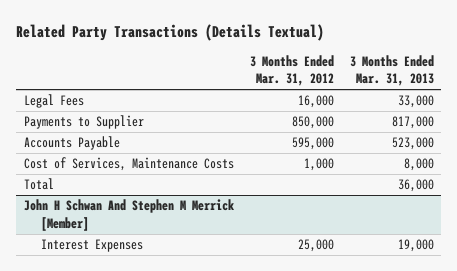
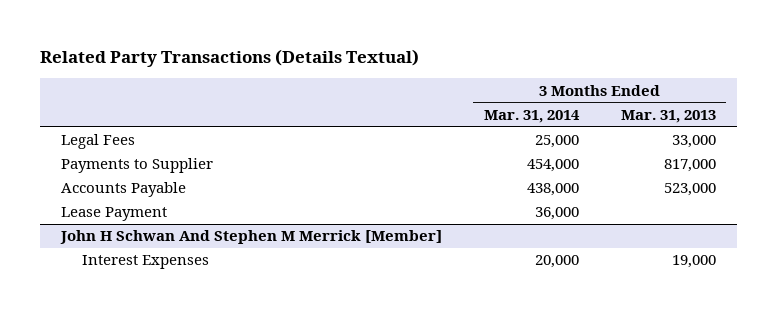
[249,55,334,87] 3 Months Ended Mar. 31, 2012 -> none
none -> [483,109,580,123] Mar. 31, 2014
[23,157,234,172] Cost of Services, Maintenance Costs -> none
[23,178,54,191] Total -> none
none -> [60,207,167,222] Lease Payment

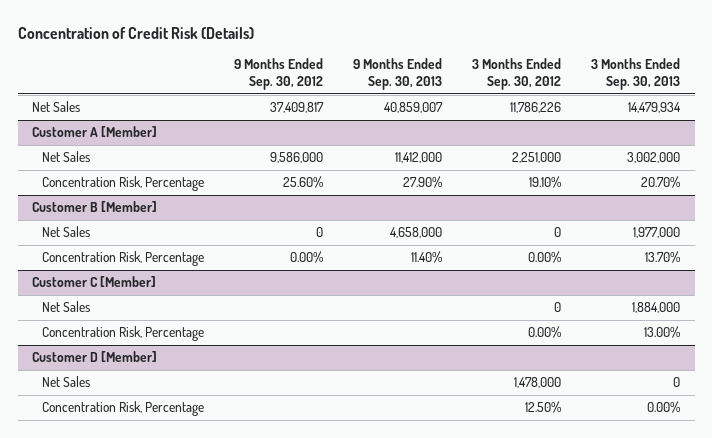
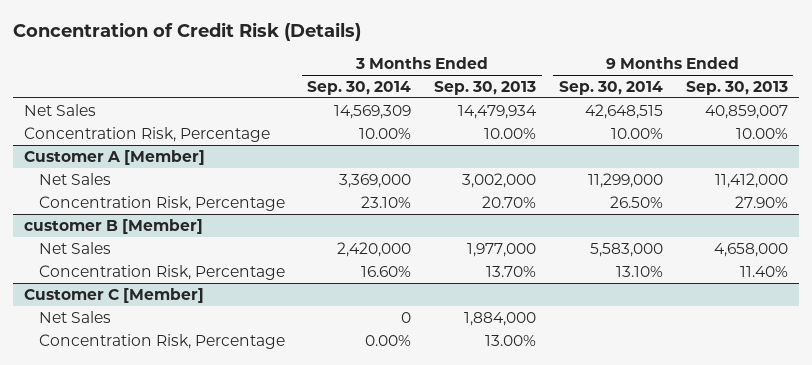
[234,58,324,91] 9 Months Ended Sep. 30, 2012 -> none
[471,58,561,91] 3 Months Ended Sep. 30, 2012 -> none
none -> [307,80,412,95] Sep. 30, 2014
none -> [558,80,663,95] Sep. 30, 2014
none -> [24,126,271,142] Concentration Risk, Percentage
[32,201,158,213] Customer B [Member] -> [24,218,204,234] customer B [Member]
[32,351,158,363] Customer D [Member] -> none
[42,376,91,388] Net Sales -> none
[42,401,205,417] Concentration Risk, Percentage -> none

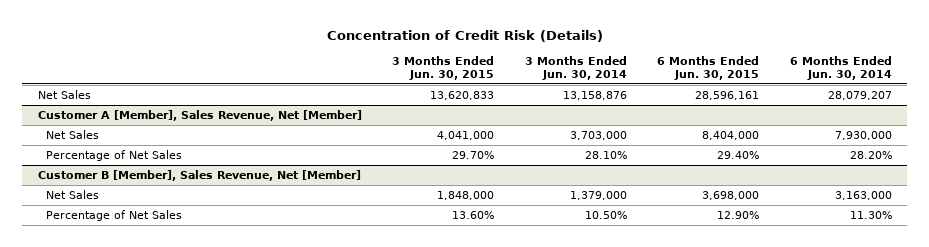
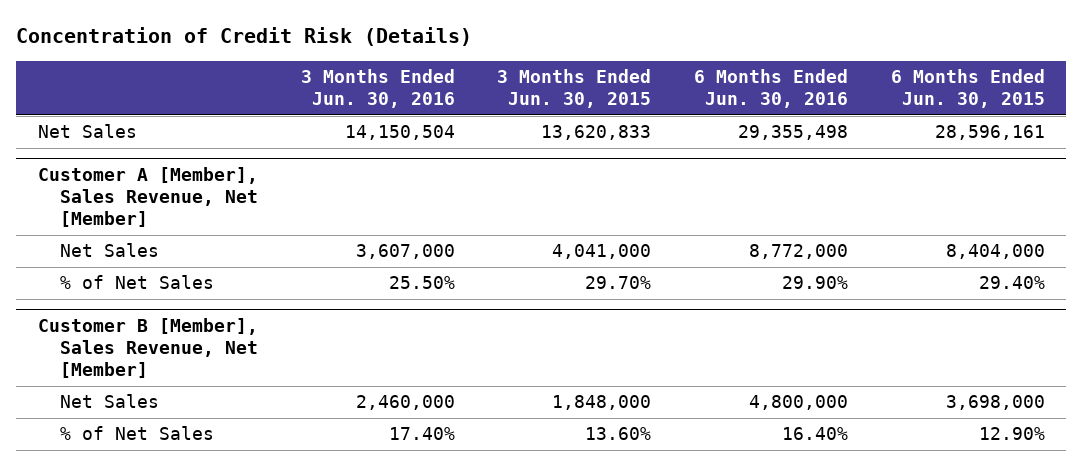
[524,55,627,80] 3 Months Ended Jun. 30, 2014 -> none
[789,55,892,80] 6 Months Ended Jun. 30, 2014 -> none
none -> [300,69,455,108] 3 Months Ended Jun. 30, 2016
none -> [694,69,849,108] 6 Months Ended Jun. 30, 2016
[46,150,183,162] Percentage of Net Sales -> [60,275,215,290] % of Net Sales
[46,210,183,222] Percentage of Net Sales -> [60,426,215,441] % of Net Sales

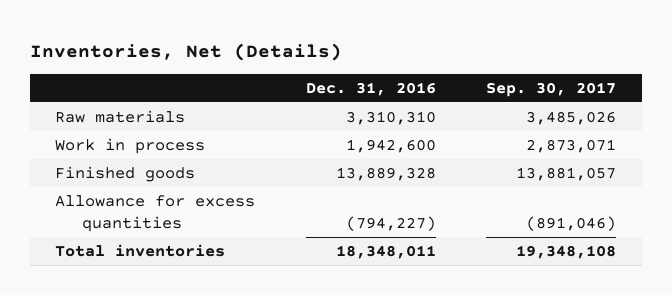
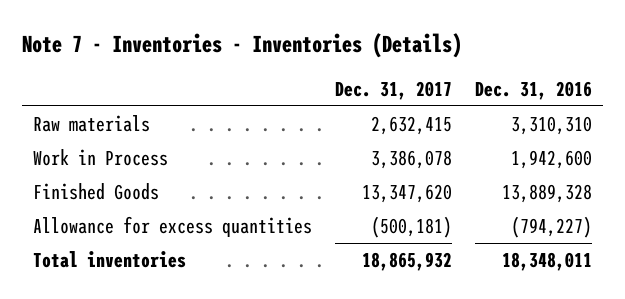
[29,42,342,61] Inventories, Net (Details) -> [21,33,462,59] Note 7 - Inventories - Inventories (Details)
[486,81,617,97] Sep. 30, 2017 -> none
none -> [335,80,453,100] Dec. 31, 2017
[55,138,206,155] Work in process -> [33,148,169,166] Work in Process
[55,166,196,183] Finished goods -> [33,182,160,200] Finished Goods

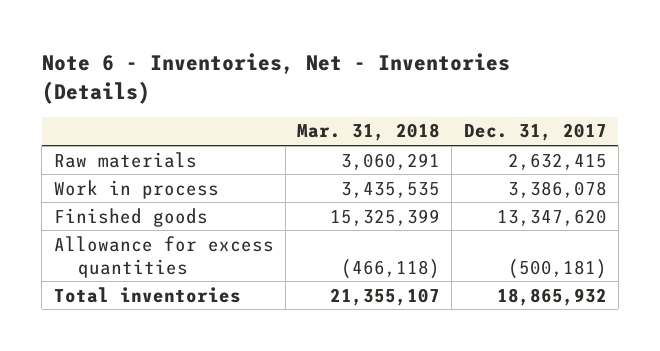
[21,33,462,59] Note 7 - Inventories - Inventories (Details) -> [41,53,510,104] Note 6 - Inventories, Net - Inventories (Details)
[474,80,592,100] Dec. 31, 2016 -> none
none -> [297,123,441,142] Mar. 31, 2018
[33,148,169,166] Work in Process -> [53,179,219,199] Work in process
[33,182,160,200] Finished Goods -> [53,207,208,227] Finished goods

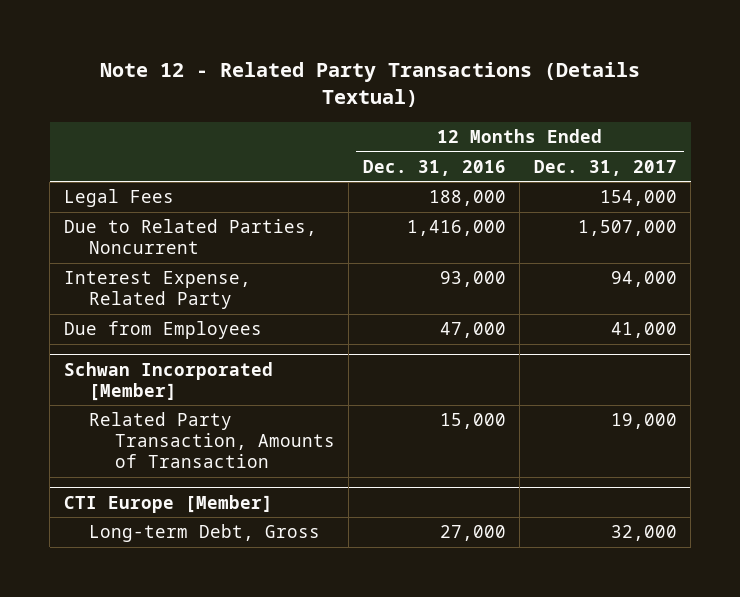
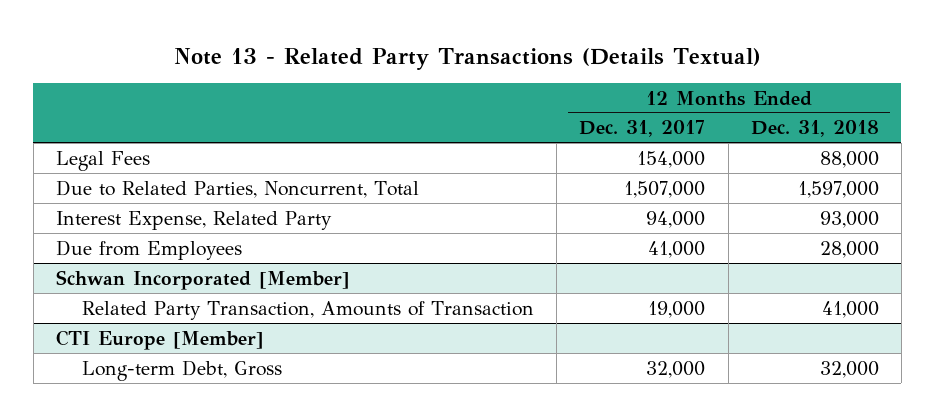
[100,62,641,108] Note 12 - Related Party Transactions (Details Textual) -> [174,47,762,70] Note 13 - Related Party Transactions (Details Textual)
[362,159,506,176] Dec. 31, 2016 -> none
none -> [750,120,879,138] Dec. 31, 2018
[63,219,317,255] Due to Related Parties, Noncurrent -> [55,179,419,198] Due to Related Parties, Noncurrent, Total

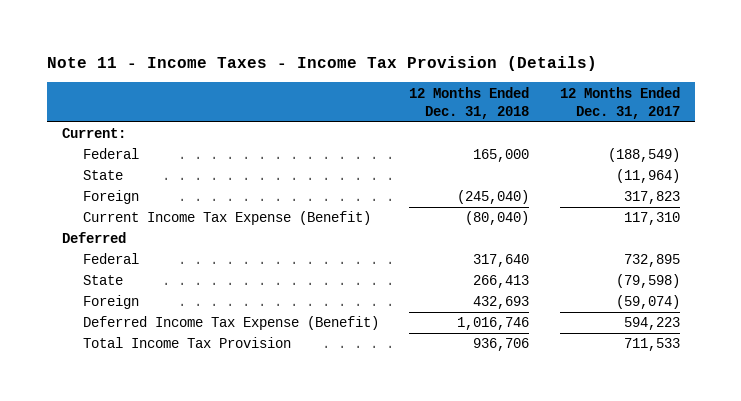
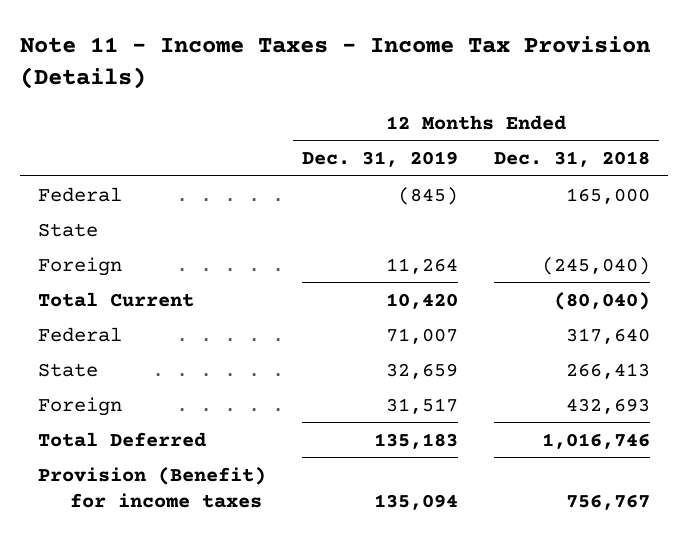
[559,86,680,119] 12 Months Ended Dec. 31, 2017 -> none
none -> [301,150,458,167] Dec. 31, 2019
[61,128,126,139] Current: -> none
[61,232,126,244] Deferred -> none
[83,211,372,226] Current Income Tax Expense (Benefit) -> [37,291,194,307] Total Current
[83,316,380,331] Deferred Income Tax Expense (Benefit) -> [37,431,206,447] Total Deferred
[83,337,292,349] Total Income Tax Provision -> [37,466,266,508] Provision (Benefit) for income taxes
[473,338,530,352] 936,706 -> [565,493,650,510] 756,767

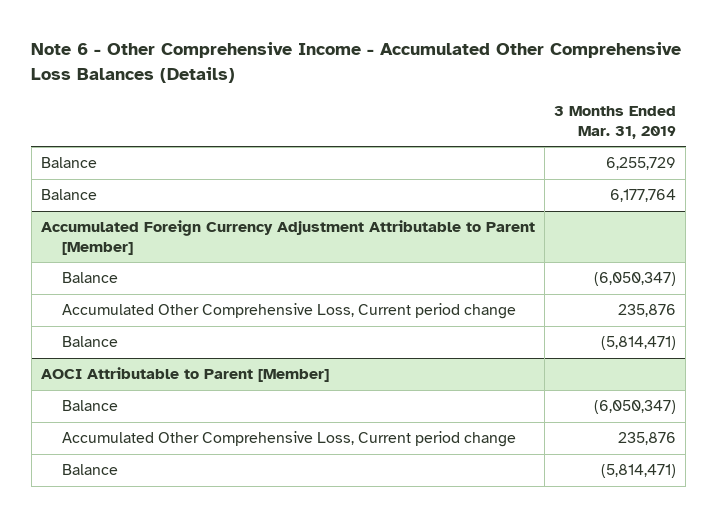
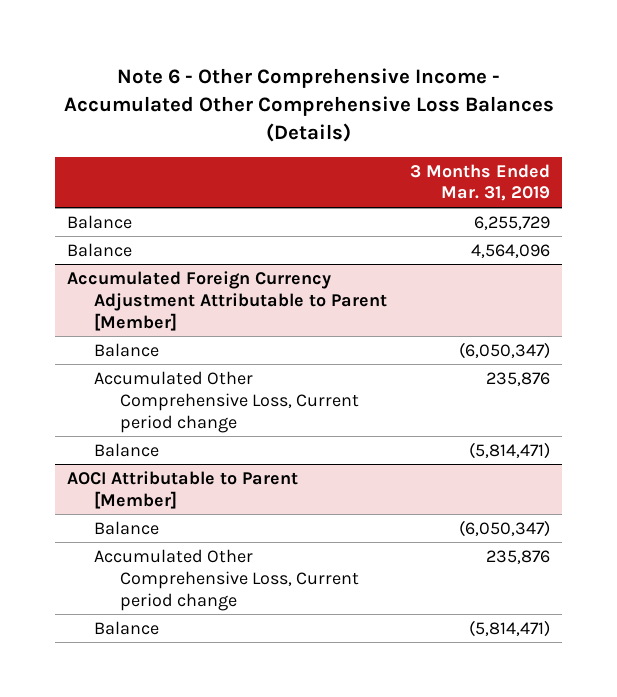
[610,189,677,203] 6,177,764 -> [471,243,551,258] 4,564,096

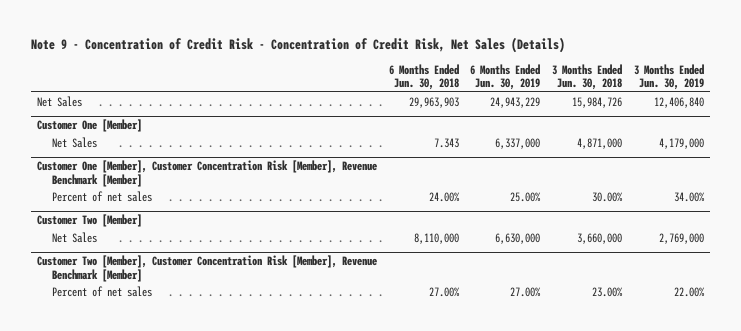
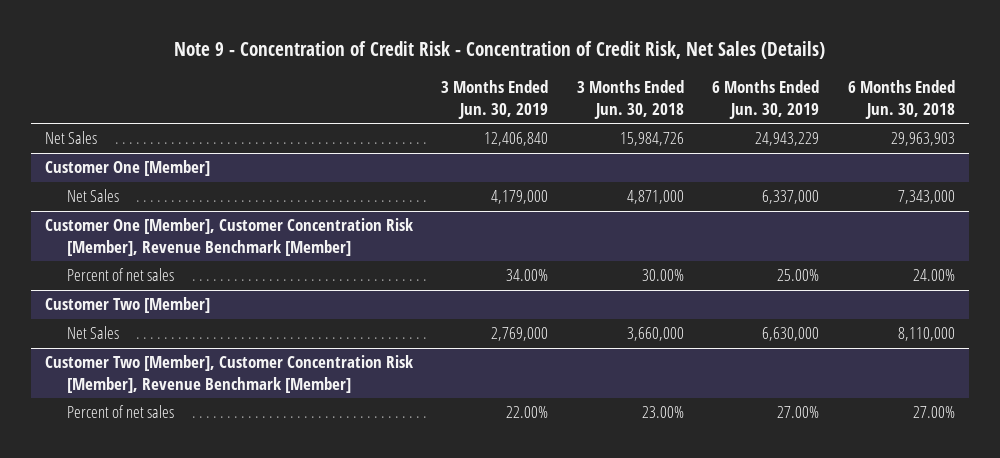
[433,137,459,148] 7.343 -> [897,190,955,205] 7,343,000

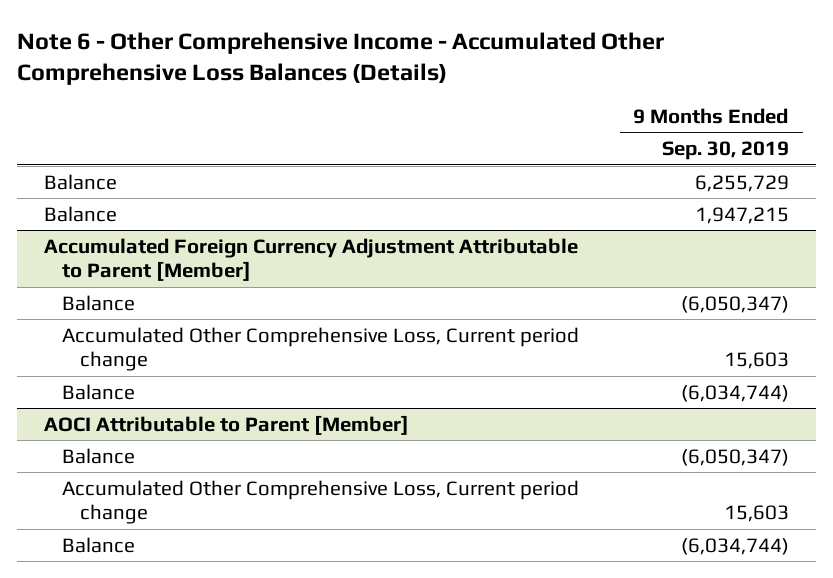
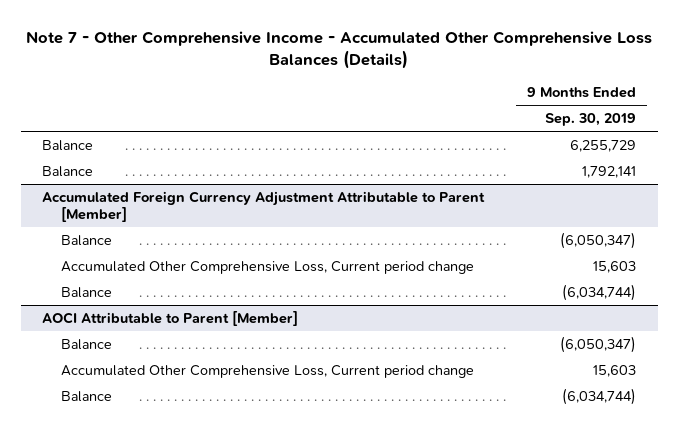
[16,31,664,86] Note 6 - Other Comprehensive Income - Accumulated Other Comprehensive Loss Balances (Details) -> [26,30,653,70] Note 7 - Other Comprehensive Income - Accumulated Other Comprehensive Loss Balances (Details)
[694,206,789,224] 1,947,215 -> [582,165,637,178] 1,792,141

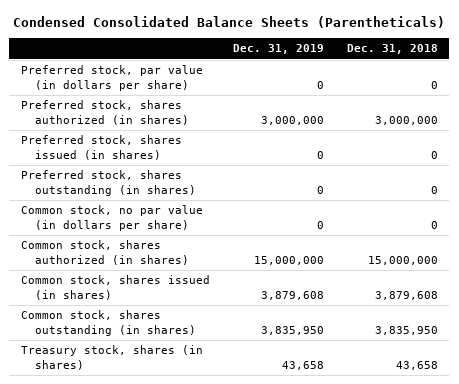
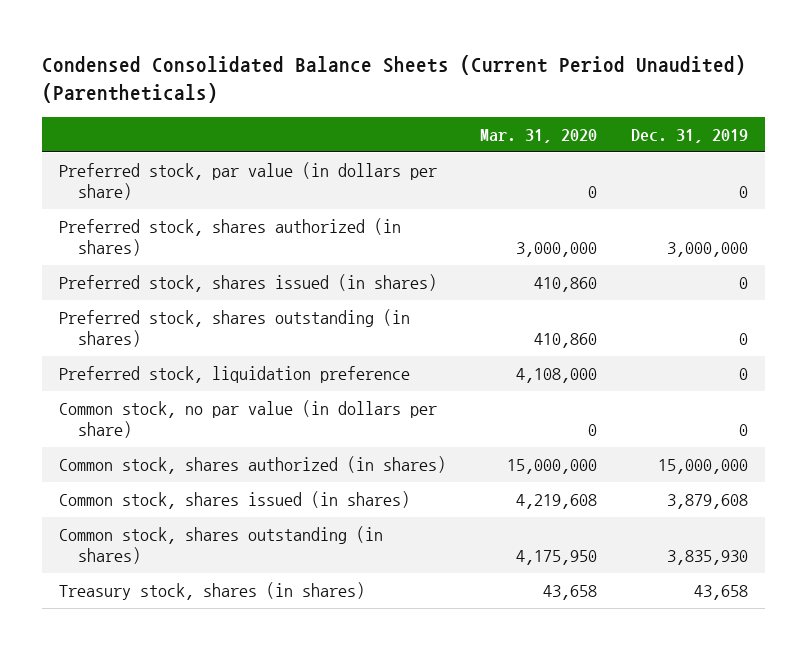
[13,15,446,28] Condensed Consolidated Balance Sheets (Parentheticals) -> [42,54,747,103] Condensed Consolidated Balance Sheets (Current Period Unaudited) (Parentheticals)
[346,44,438,55] Dec. 31, 2018 -> none
none -> [480,129,598,144] Mar. 31, 2020
none -> [59,366,411,384] Preferred stock, liquidation preference
[260,325,324,335] 3,835,950 -> [667,550,749,566] 3,835,930

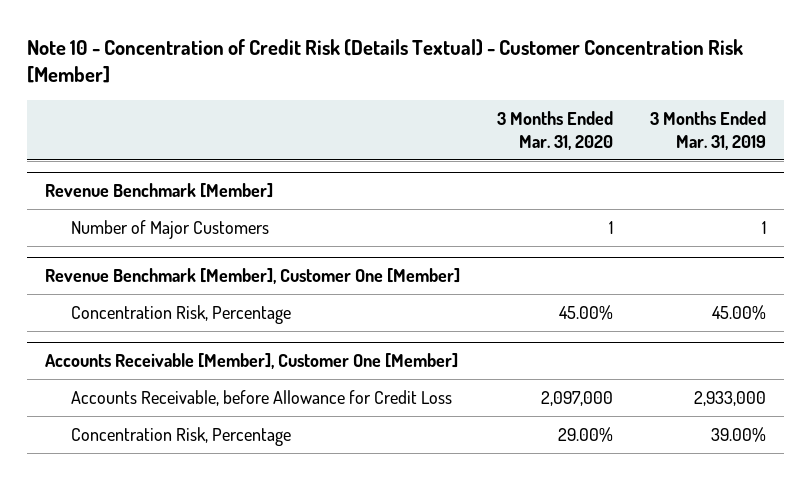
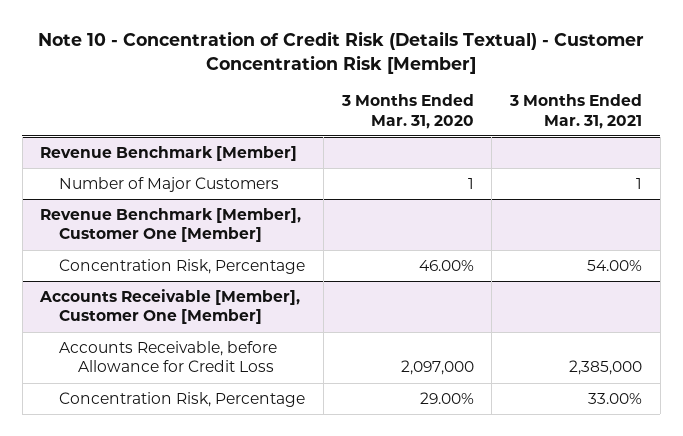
[649,111,766,150] 3 Months Ended Mar. 31, 2019 -> none
none -> [509,94,643,129] 3 Months Ended Mar. 31, 2021
[558,304,613,320] 45.00% -> [418,259,474,271] 46.00%

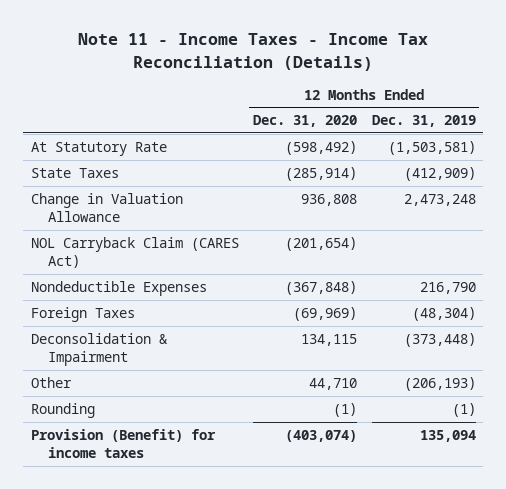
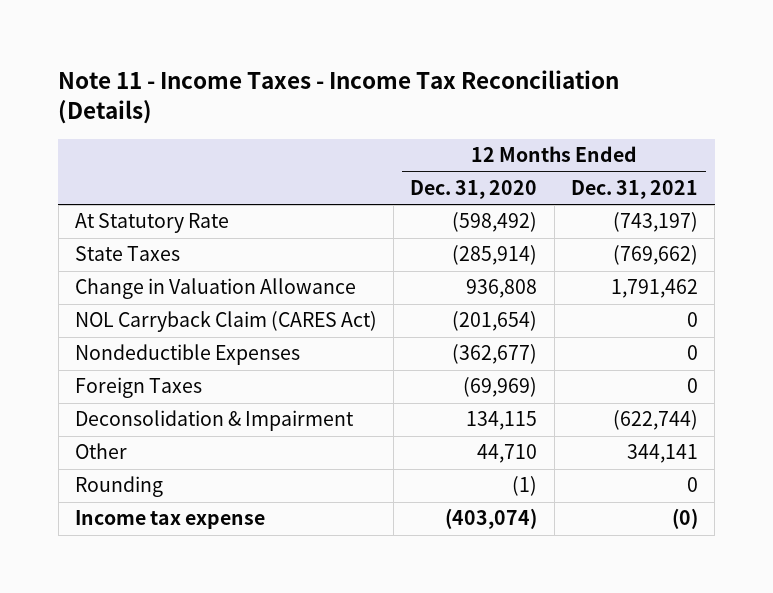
[371,115,476,128] Dec. 31, 2019 -> none
none -> [570,179,698,199] Dec. 31, 2021
[285,280,358,295] (367,848) -> [452,344,538,365] (362,677)
[30,428,216,459] Provision (Benefit) for income taxes -> [75,510,266,530] Income tax expense

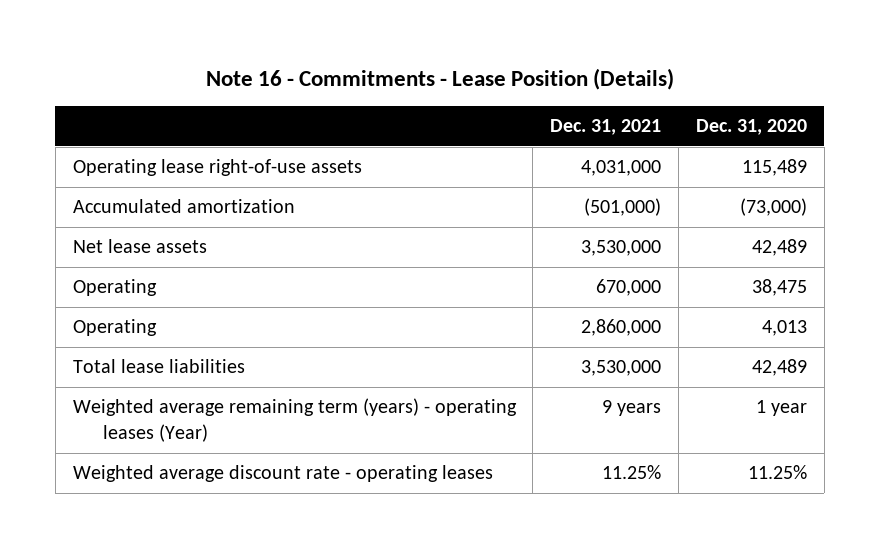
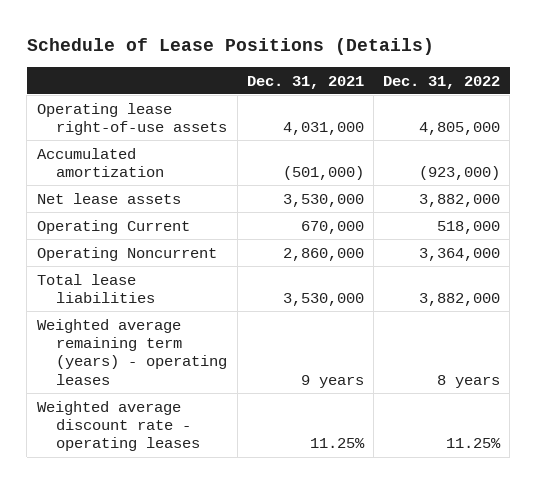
[205,68,674,91] Note 16 - Commitments - Lease Position (Details) -> [26,38,434,56] Schedule of Lease Positions (Details)
[695,119,807,136] Dec. 31, 2020 -> none
none -> [383,75,501,89] Dec. 31, 2022
[72,279,157,297] Operating -> [36,219,190,234] Operating Current
[72,319,157,337] Operating -> [36,246,217,261] Operating Noncurrent
[72,398,517,443] Weighted average remaining term (years) - operating leases (Year) -> [36,318,228,385] Weighted average remaining term (years) - operating leases

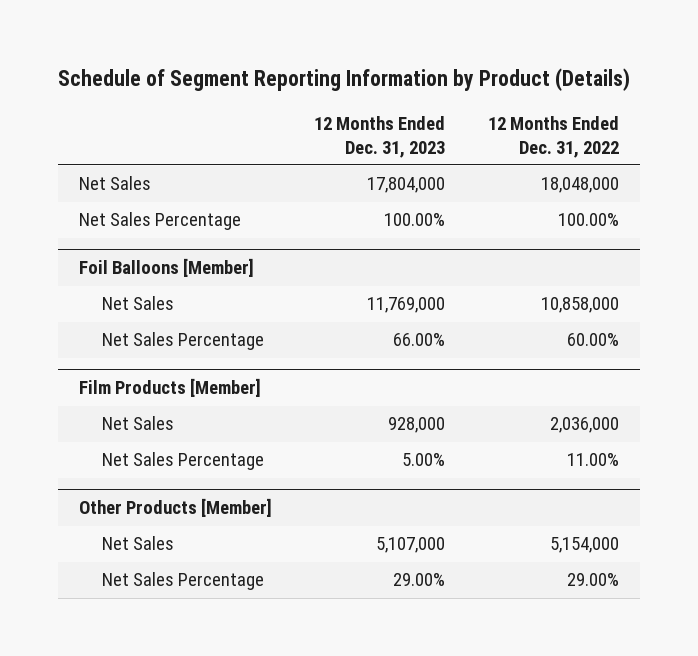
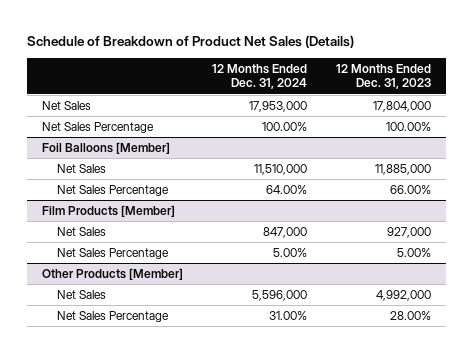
[57,68,630,92] Schedule of Segment Reporting Information by Product (Details) -> [27,34,355,48] Schedule of Breakdown of Product Net Sales (Details)
[487,115,619,158] 12 Months Ended Dec. 31, 2022 -> none
none -> [211,63,307,90] 12 Months Ended Dec. 31, 2024
[367,297,446,314] 11,769,000 -> [374,164,431,176] 11,885,000
[388,417,446,434] 928,000 -> [386,227,431,239] 927,000
[376,537,446,554] 5,107,000 -> [375,290,431,302] 4,992,000
[393,573,446,587] 29.00% -> [389,311,431,321] 28.00%

